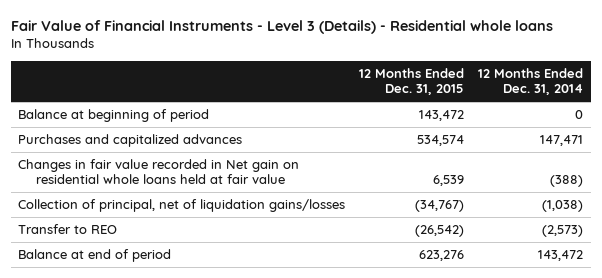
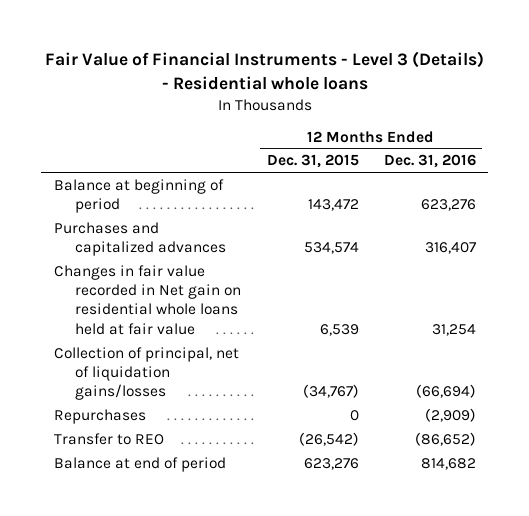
[478,67,584,96] 12 Months Ended Dec. 31, 2014 -> none
none -> [383,154,476,169] Dec. 31, 2016
none -> [53,408,146,424] Repurchases

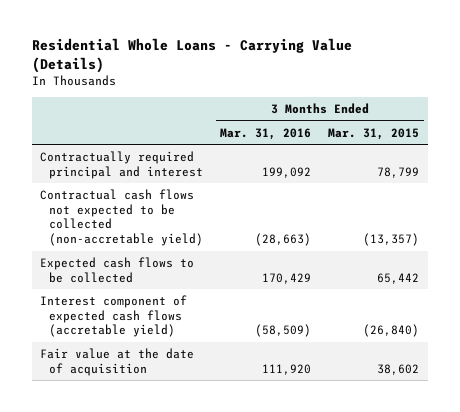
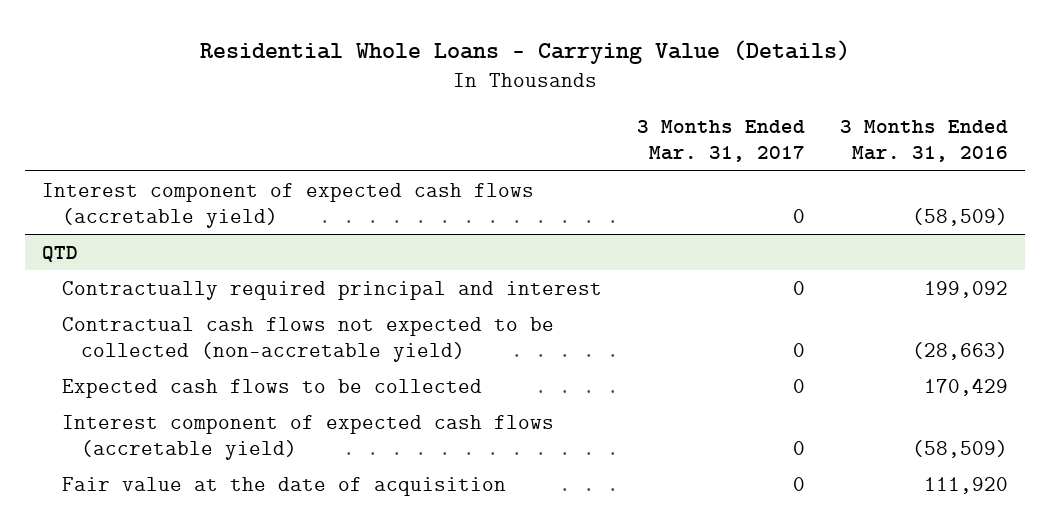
[328,127,420,140] Mar. 31, 2015 -> none
none -> [636,120,805,163] 3 Months Ended Mar. 31, 2017
none -> [42,182,535,228] Interest component of expected cash flows (accretable yield)
none -> [42,245,79,262] QTD

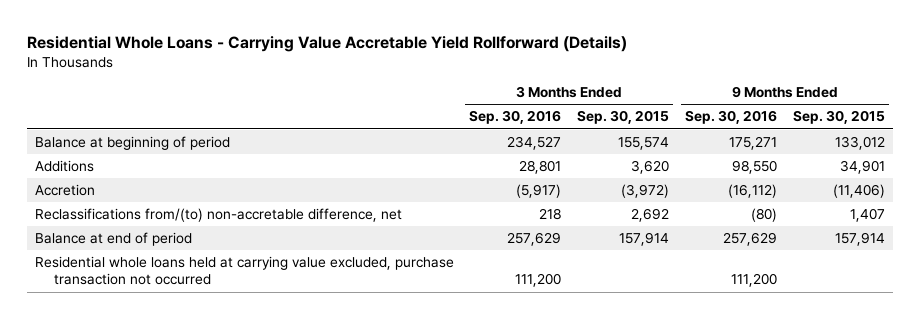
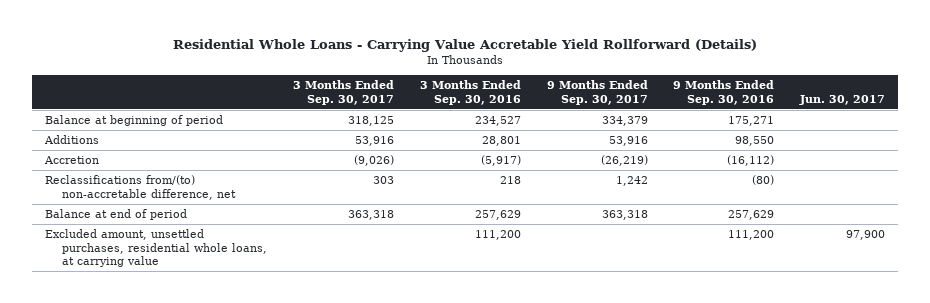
[577,110,670,125] Sep. 30, 2015 -> none
[793,110,886,125] Sep. 30, 2015 -> none
none -> [293,80,395,105] 3 Months Ended Sep. 30, 2017
none -> [546,80,648,105] 9 Months Ended Sep. 30, 2017
none -> [799,94,886,105] Jun. 30, 2017
[34,255,454,286] Residential whole loans held at carrying value excluded, purchase transaction not occurred -> [44,229,268,267] Excluded amount, unsettled purchases, residential whole loans, at carrying value

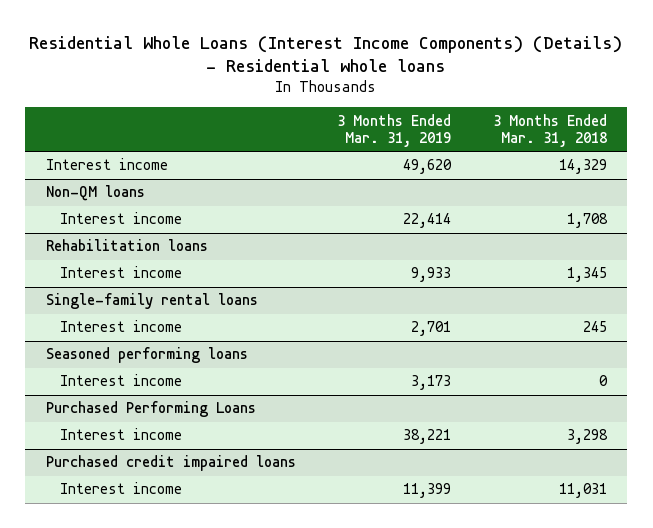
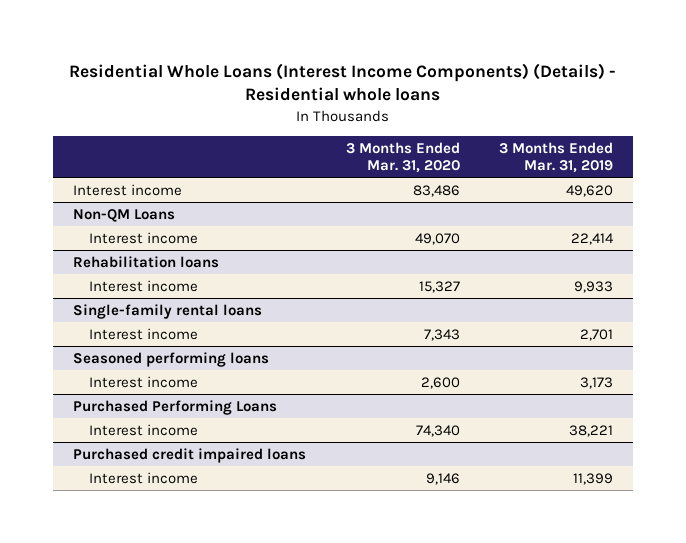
[492,113,607,148] 3 Months Ended Mar. 31, 2018 -> none
none -> [345,141,460,174] 3 Months Ended Mar. 31, 2020
[45,185,145,202] Non-QM loans -> [73,208,176,222] Non-QM Loans

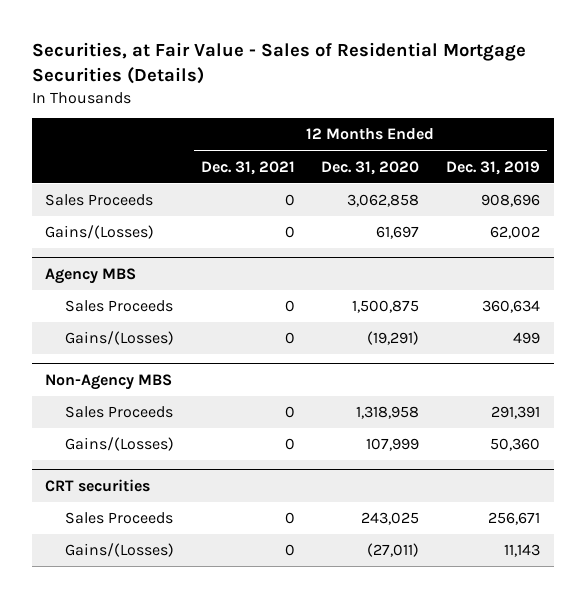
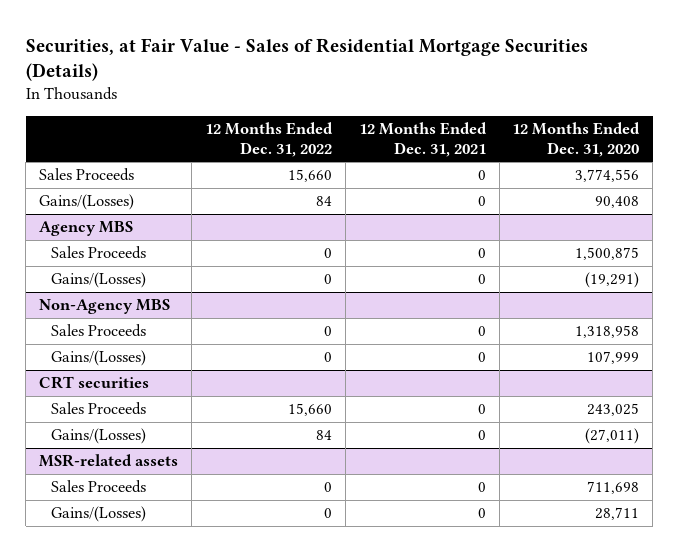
[446,160,541,175] Dec. 31, 2019 -> none
none -> [205,122,334,157] 12 Months Ended Dec. 31, 2022
[347,194,420,208] 3,062,858 -> [575,169,640,183] 3,774,556
[376,226,420,240] 61,697 -> [595,196,640,209] 90,408
none -> [39,454,179,468] MSR-related assets
none -> [50,480,146,494] Sales Proceeds
none -> [50,506,146,523] Gains/(Losses)

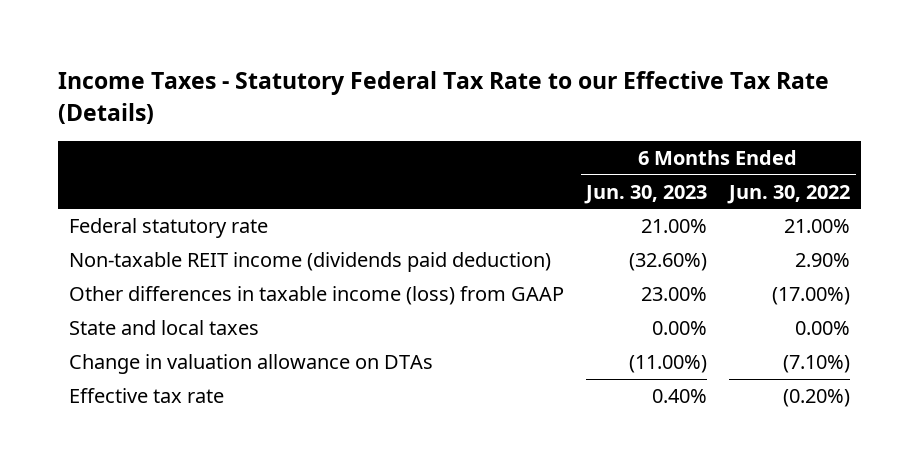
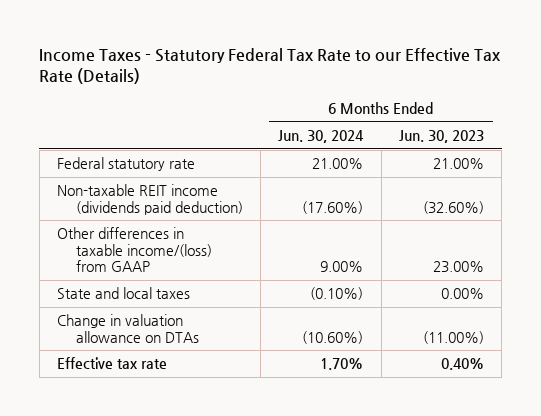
[727,184,851,204] Jun. 30, 2022 -> none
none -> [278,129,365,143] Jun. 30, 2024
[68,286,564,306] Other differences in taxable income (loss) from GAAP -> [56,227,212,272] Other differences in taxable income/(loss) from GAAP

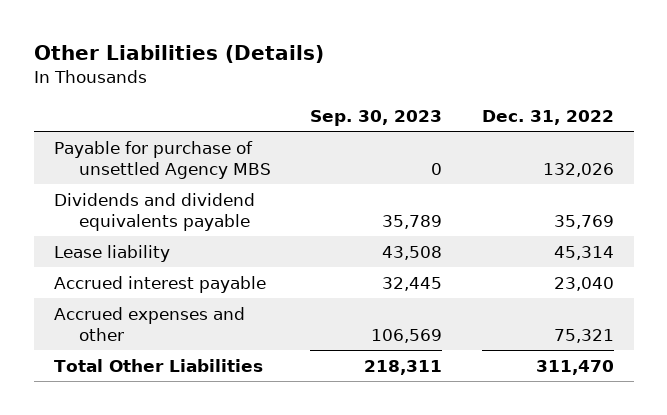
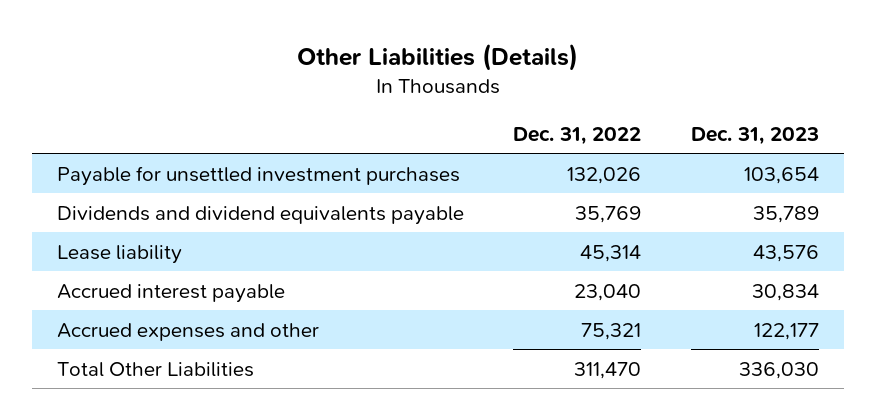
[310,109,443,126] Sep. 30, 2023 -> none
none -> [690,127,819,146] Dec. 31, 2023
[53,140,271,179] Payable for purchase of unsettled Agency MBS -> [56,165,460,186] Payable for unsettled investment purchases

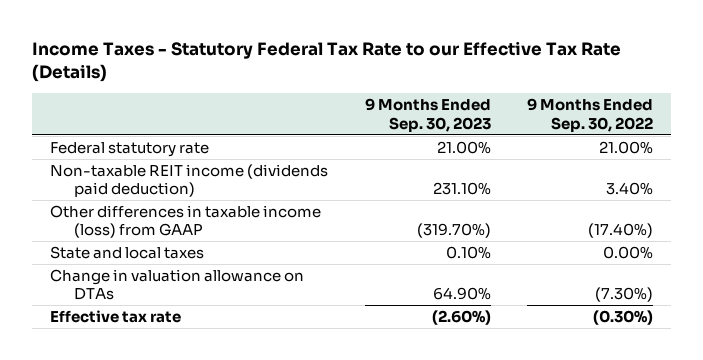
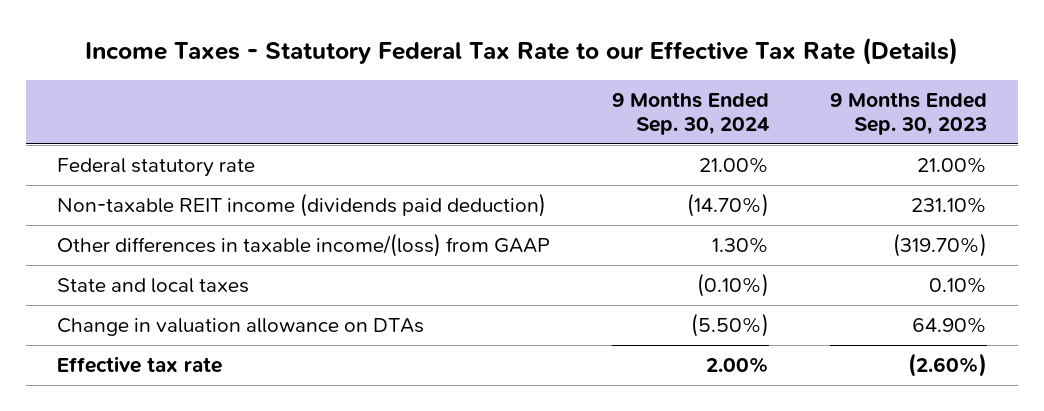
[527,98,654,132] 9 Months Ended Sep. 30, 2022 -> none
none -> [611,91,769,136] 9 Months Ended Sep. 30, 2024
[50,205,322,239] Other differences in taxable income (loss) from GAAP -> [56,233,550,258] Other differences in taxable income/(loss) from GAAP

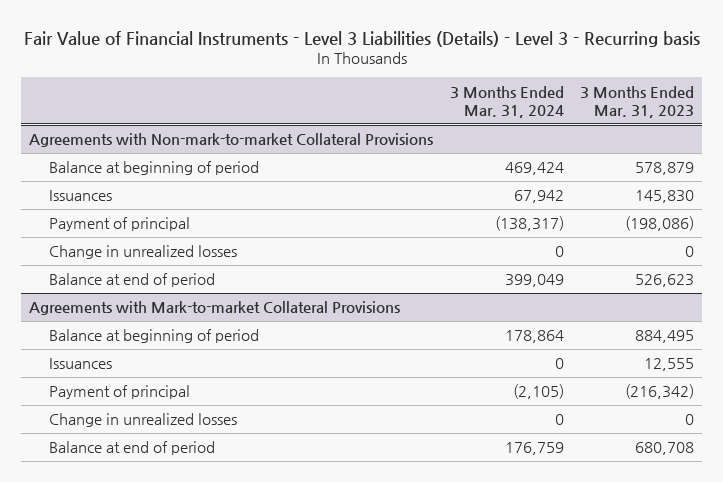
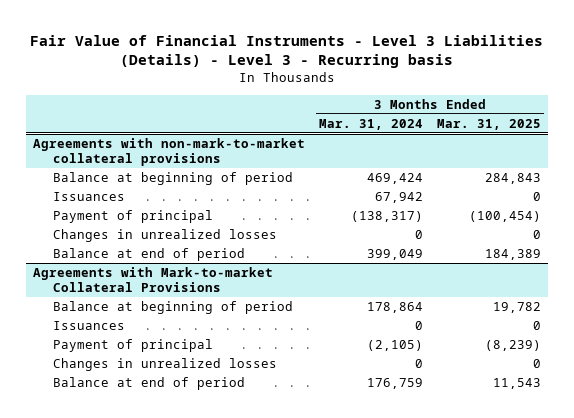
[579,85,694,118] 3 Months Ended Mar. 31, 2023 -> none
none -> [436,118,541,130] Mar. 31, 2025
[29,133,434,148] Agreements with Non-mark-to-market Collateral Provisions -> [33,138,306,166] Agreements with non-mark-to-market collateral provisions
[49,245,238,260] Change in unrealized losses -> [52,229,277,243] Changes in unrealized losses
[49,413,238,428] Change in unrealized losses -> [52,358,277,372] Changes in unrealized losses

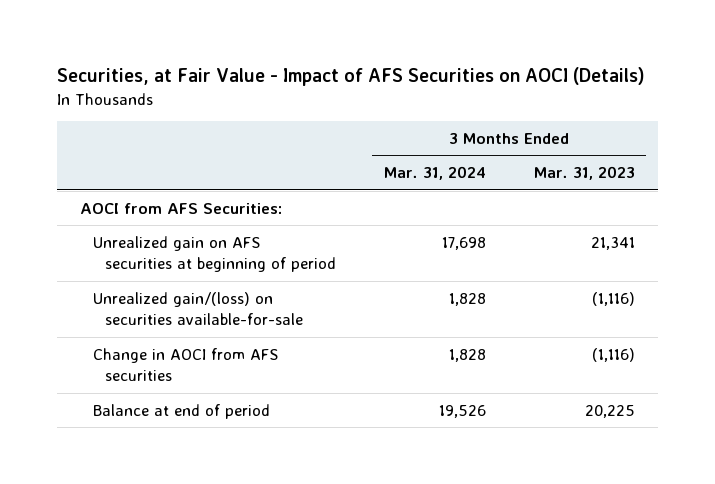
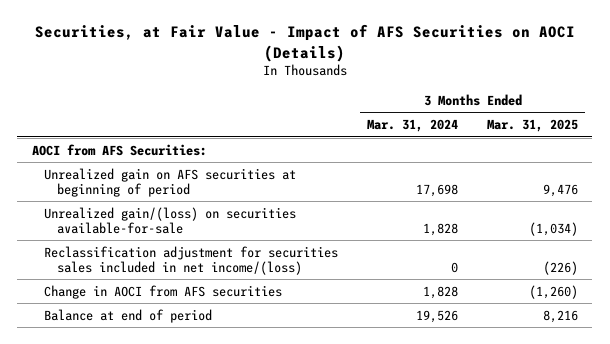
[533,166,635,181] Mar. 31, 2023 -> none
none -> [487,119,579,133] Mar. 31, 2025
none -> [44,245,339,275] Reclassification adjustment for securities sales included in net income/(loss)

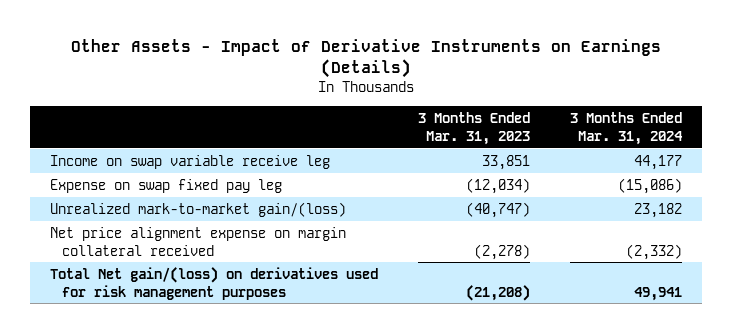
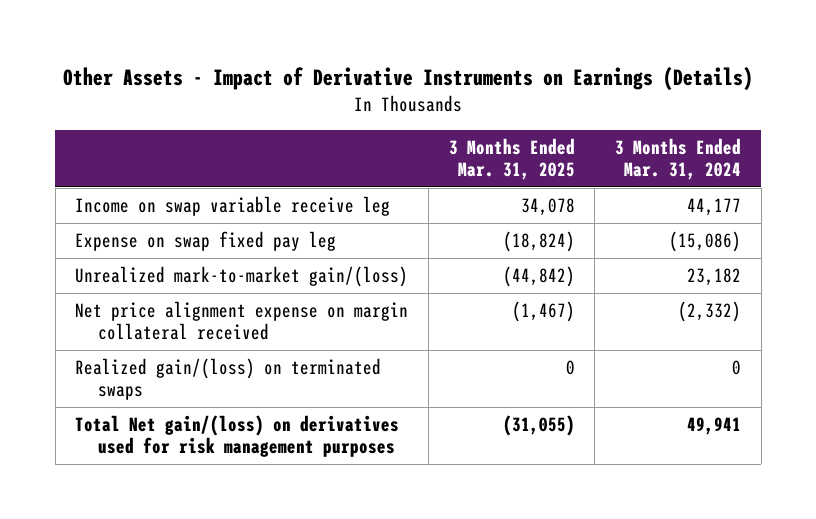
[418,111,531,145] 3 Months Ended Mar. 31, 2023 -> none
none -> [448,137,575,181] 3 Months Ended Mar. 31, 2025
none -> [75,357,382,401] Realized gain/(loss) on terminated swaps

